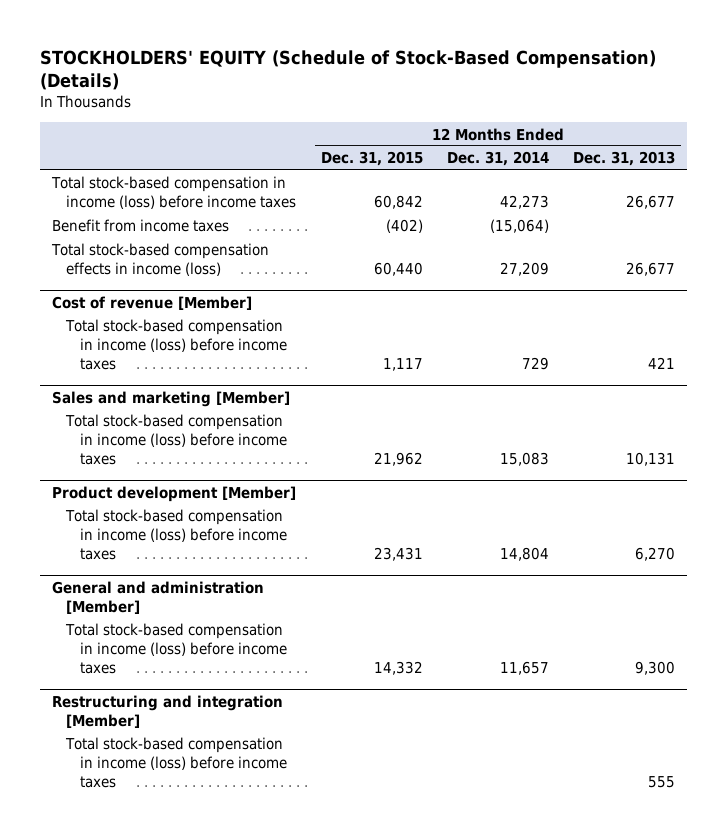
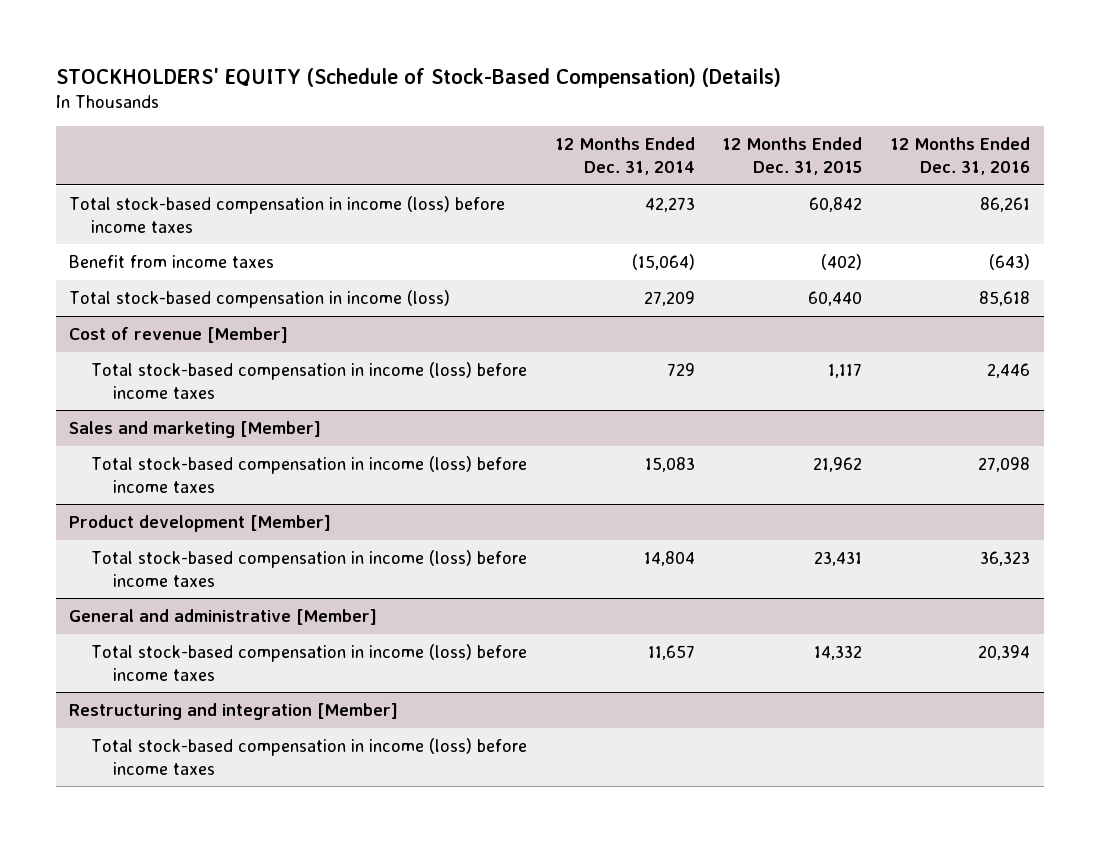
[572,151,675,167] Dec. 31, 2013 -> none
none -> [889,137,1030,176] 12 Months Ended Dec. 31, 2016
[51,243,270,277] Total stock-based compensation effects in income (loss) -> [69,289,451,308] Total stock-based compensation in income (loss)
[52,580,265,614] General and administration [Member] -> [69,608,378,625] General and administrative [Member]

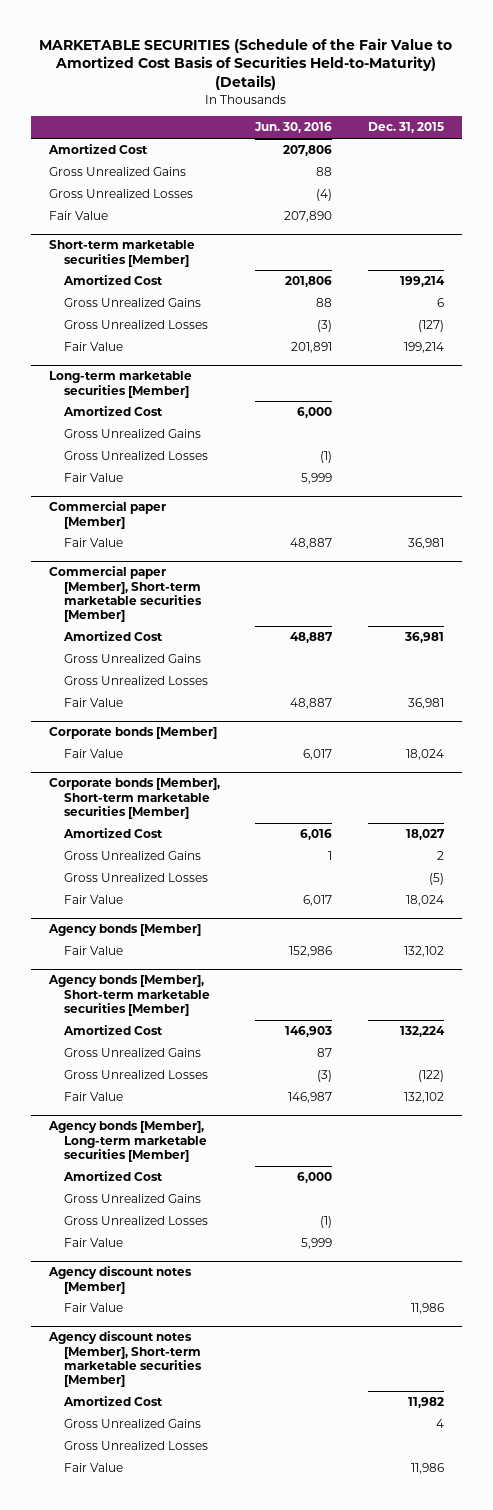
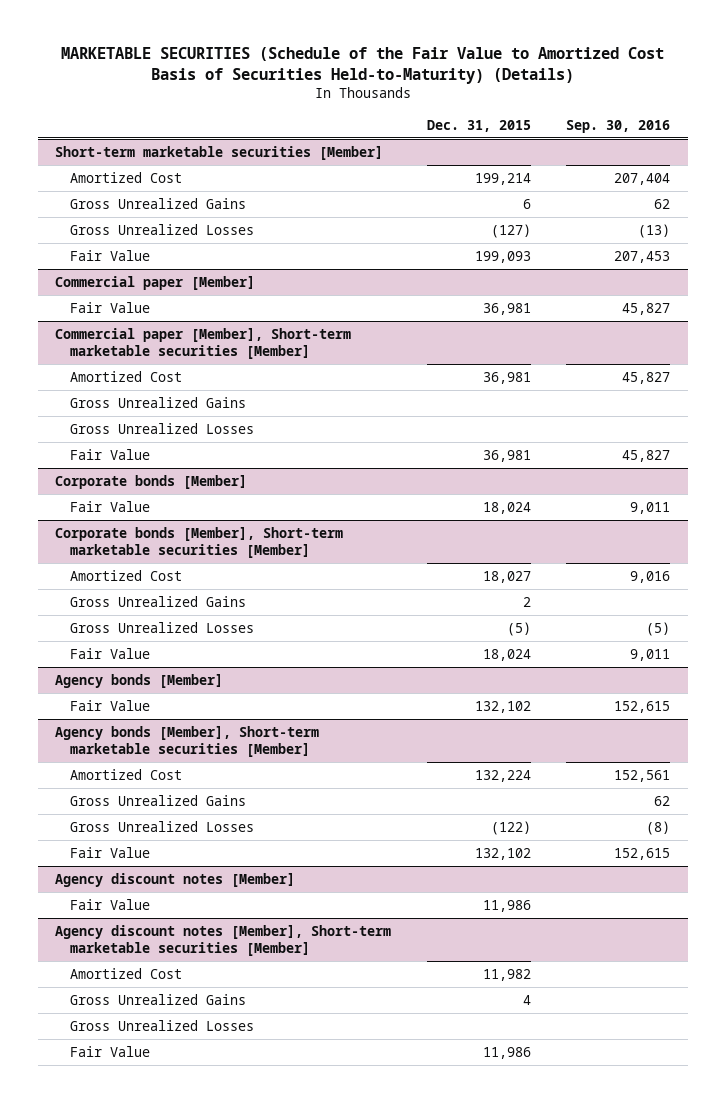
[254,122,333,134] Jun. 30, 2016 -> none
none -> [565,119,670,133] Sep. 30, 2016
[47,144,148,155] Amortized Cost -> none
[48,167,186,177] Gross Unrealized Gains -> none
[48,189,193,199] Gross Unrealized Losses -> none
[48,211,108,221] Fair Value -> none
[48,371,192,398] Long-term marketable securities [Member] -> none
[63,406,164,417] Amortized Cost -> none
[64,429,202,439] Gross Unrealized Gains -> none
[64,451,209,461] Gross Unrealized Losses -> none
[64,473,124,483] Fair Value -> none
[404,342,445,354] 199,214 -> [474,250,531,263] 199,093
[47,1121,208,1162] Agency bonds [Member], Long-term marketable securities [Member] -> none
[63,1171,164,1182] Amortized Cost -> none
[64,1194,202,1204] Gross Unrealized Gains -> none
[64,1216,209,1226] Gross Unrealized Losses -> none
[64,1238,124,1248] Fair Value -> none

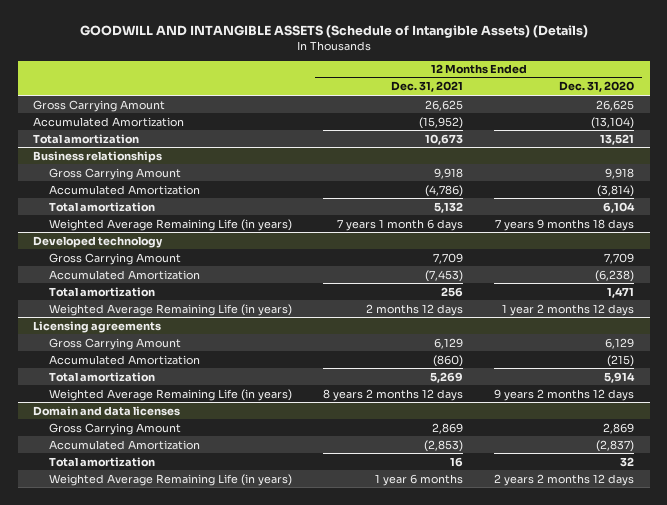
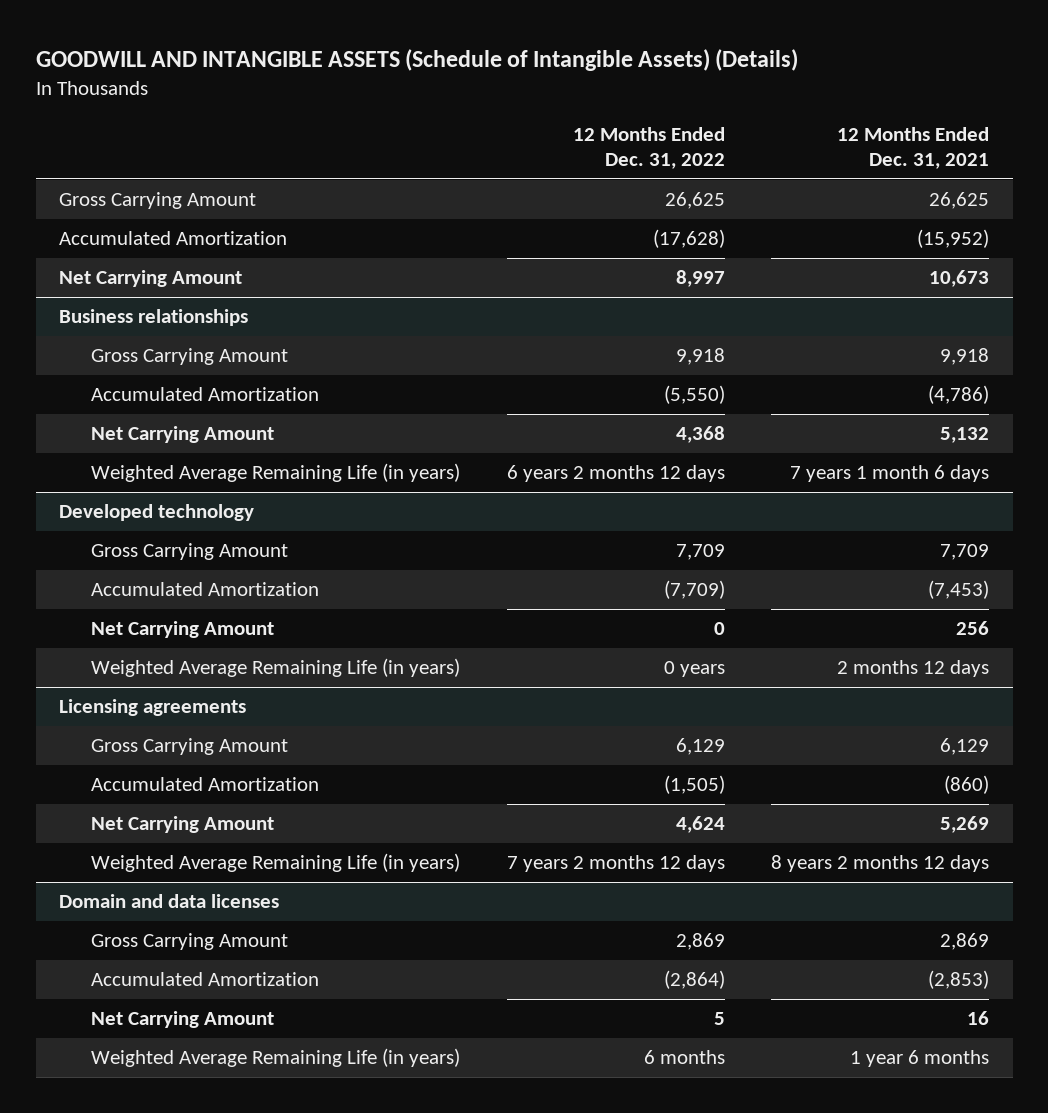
[559,81,635,93] Dec. 31, 2020 -> none
none -> [572,127,725,170] 12 Months Ended Dec. 31, 2022
[33,133,140,144] Total amortization -> [59,270,243,288] Net Carrying Amount
[49,201,156,212] Total amortization -> [90,426,274,444] Net Carrying Amount
[49,286,156,297] Total amortization -> [90,621,274,639] Net Carrying Amount
[49,371,156,382] Total amortization -> [90,816,274,834] Net Carrying Amount
[49,456,156,467] Total amortization -> [90,1011,274,1029] Net Carrying Amount

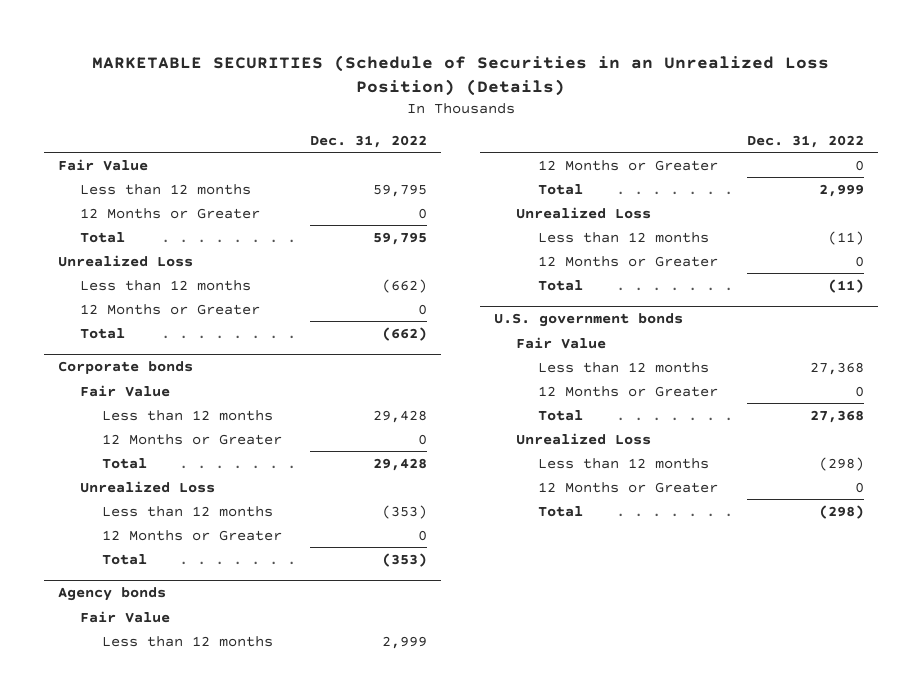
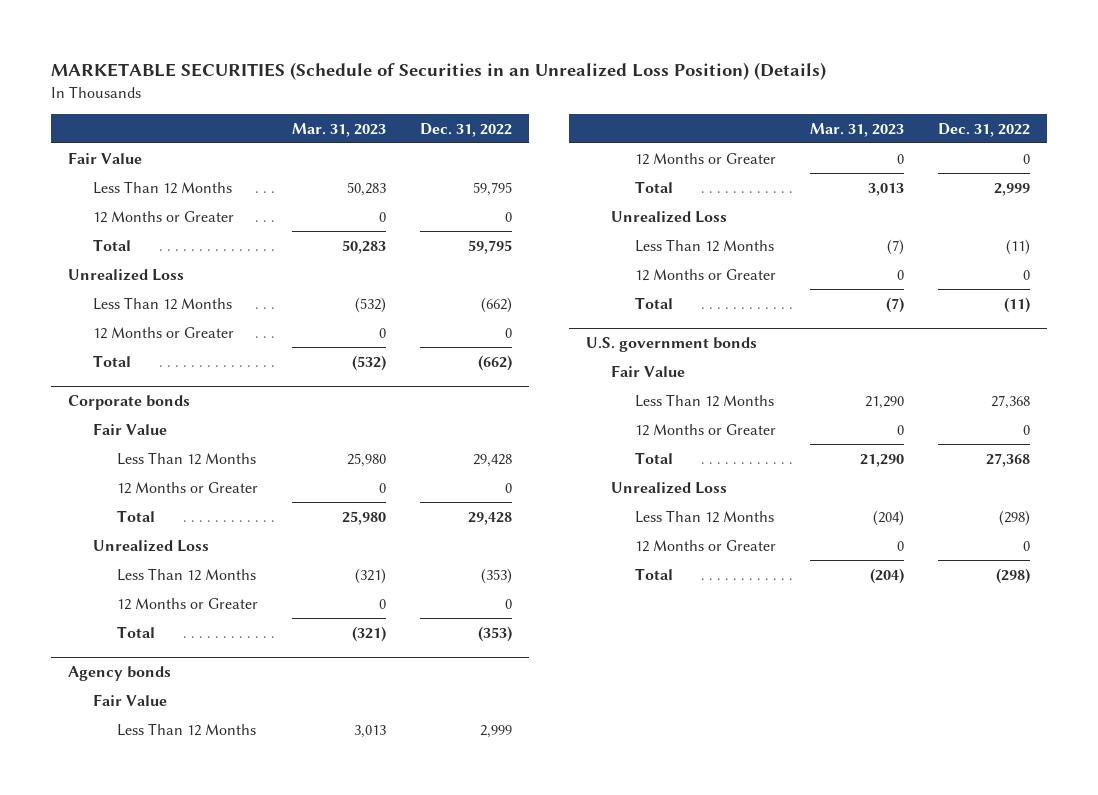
none -> [292,122,387,137] Mar. 31, 2023
[80,183,252,195] Less than 12 months -> [92,180,232,194] Less Than 12 Months
[80,279,252,291] Less than 12 months -> [92,296,232,310] Less Than 12 Months
[102,409,274,421] Less than 12 months -> [117,451,257,465] Less Than 12 Months
[102,505,274,517] Less than 12 months -> [117,567,257,581] Less Than 12 Months
[102,635,274,647] Less than 12 months -> [117,722,257,736] Less Than 12 Months
[538,231,710,243] Less than 12 months -> [635,238,775,252] Less Than 12 Months
[538,361,710,373] Less than 12 months -> [635,393,775,407] Less Than 12 Months
[538,457,710,469] Less than 12 months -> [635,509,775,523] Less Than 12 Months

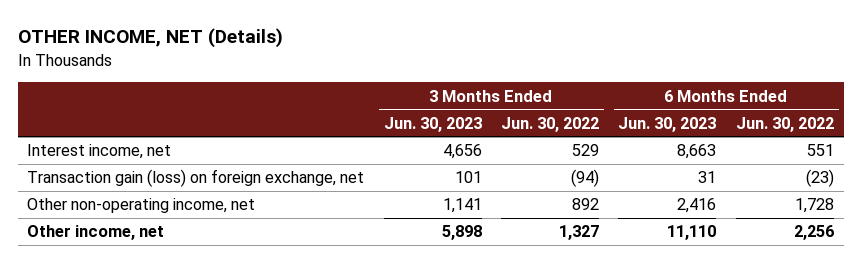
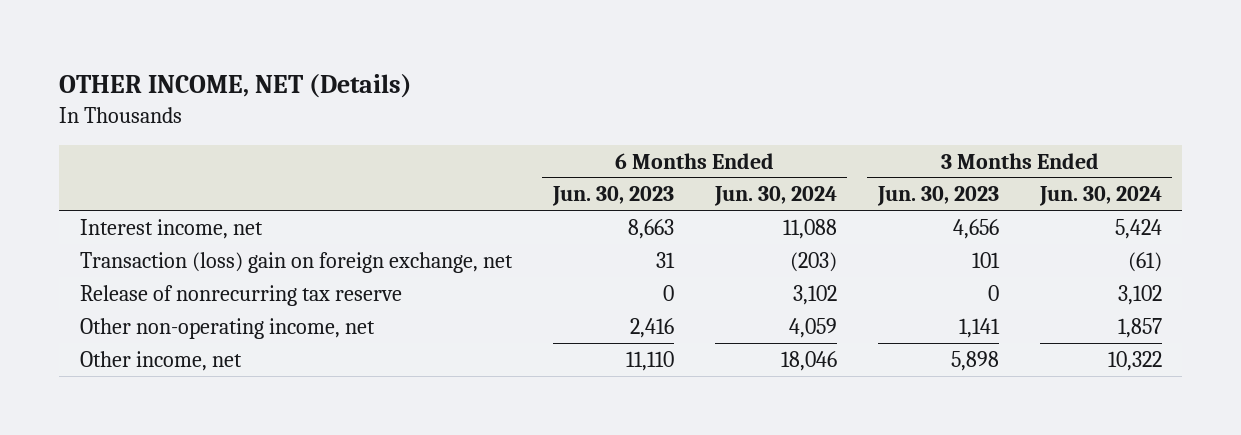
[501,116,600,132] Jun. 30, 2022 -> none
[735,116,834,132] Jun. 30, 2022 -> none
none -> [713,186,837,207] Jun. 30, 2024
none -> [1038,186,1162,207] Jun. 30, 2024
[27,169,365,188] Transaction gain (loss) on foreign exchange, net -> [79,251,513,273] Transaction (loss) gain on foreign exchange, net
none -> [79,284,402,306] Release of nonrecurring tax reserve

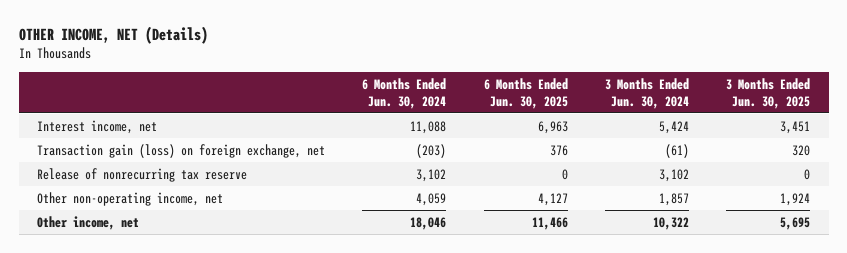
[551,186,674,207] Jun. 30, 2023 -> none
[876,186,999,207] Jun. 30, 2023 -> none
none -> [483,77,568,109] 6 Months Ended Jun. 30, 2025
none -> [726,77,811,109] 3 Months Ended Jun. 30, 2025
[79,251,513,273] Transaction (loss) gain on foreign exchange, net -> [37,143,326,158] Transaction gain (loss) on foreign exchange, net

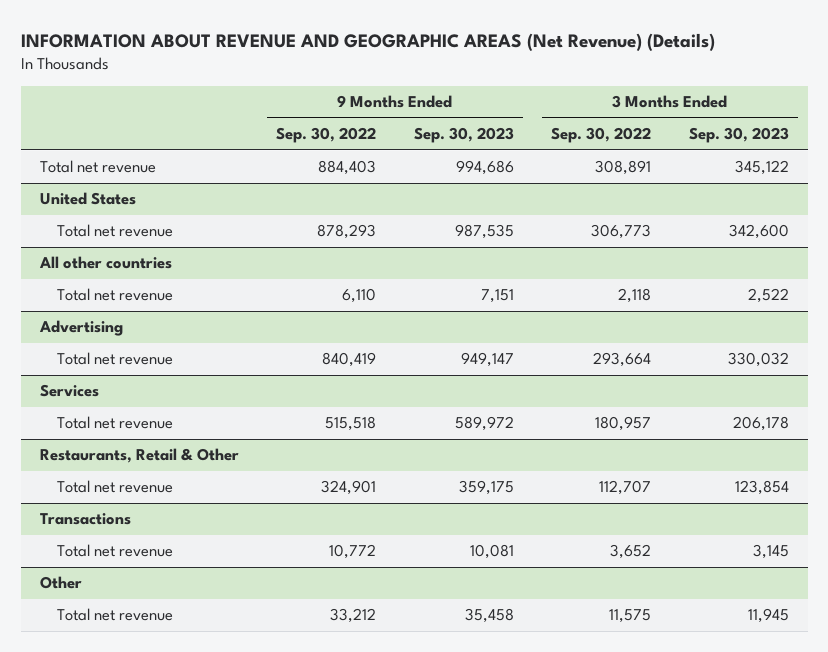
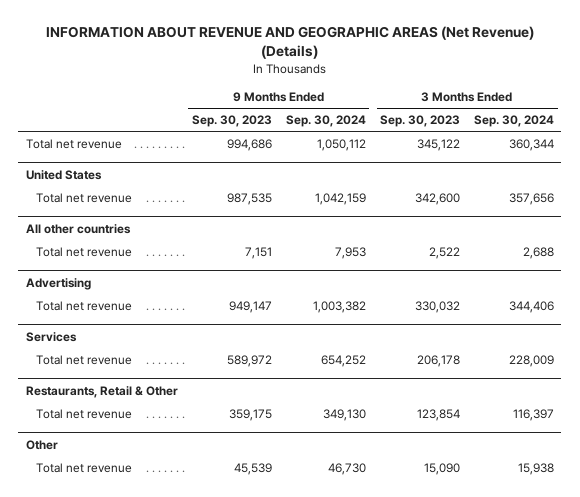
[276,127,377,144] Sep. 30, 2022 -> none
[551,127,652,144] Sep. 30, 2022 -> none
none -> [285,114,366,127] Sep. 30, 2024
none -> [474,114,555,127] Sep. 30, 2024
[39,513,131,526] Transactions -> none
[56,544,173,558] Total net revenue -> none
[464,608,514,624] 35,458 -> [233,462,272,475] 45,539
[747,608,789,624] 11,945 -> [424,462,461,475] 15,090

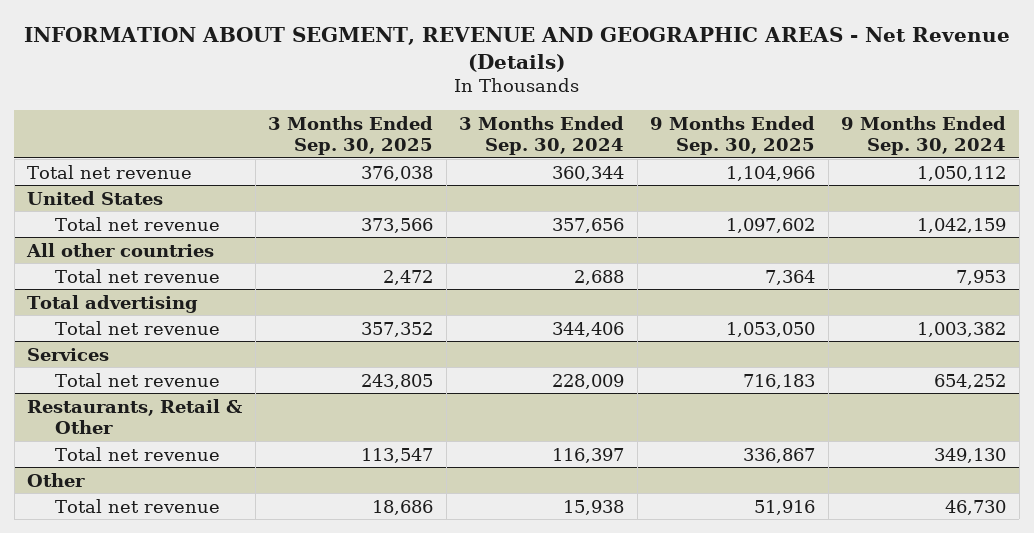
[45,26,534,60] INFORMATION ABOUT REVENUE AND GEOGRAPHIC AREAS (Net Revenue) (Details) -> [23,26,1010,72] INFORMATION ABOUT SEGMENT, REVENUE AND GEOGRAPHIC AREAS - Net Revenue (Details)
[191,114,272,127] Sep. 30, 2023 -> none
[380,114,461,127] Sep. 30, 2023 -> none
none -> [268,115,434,156] 3 Months Ended Sep. 30, 2025
none -> [650,115,816,156] 9 Months Ended Sep. 30, 2025
[25,277,91,290] Advertising -> [27,294,199,313] Total advertising

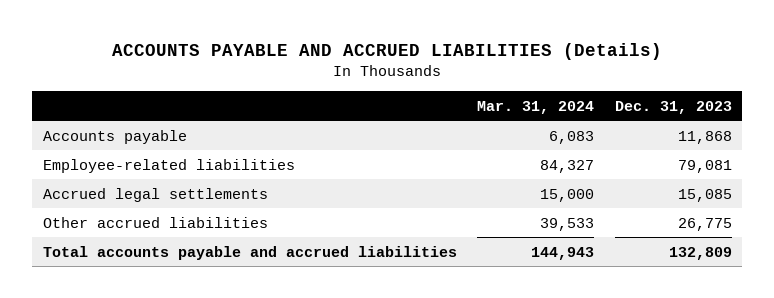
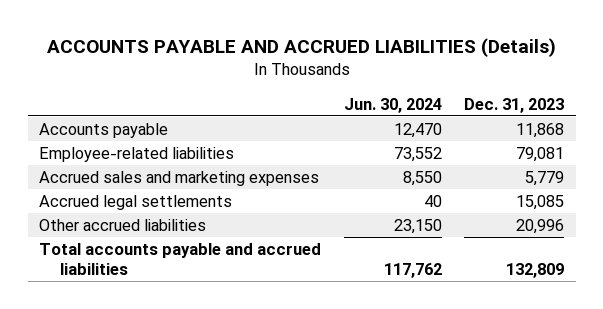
[477,100,595,114] Mar. 31, 2024 -> none
none -> [343,97,442,113] Jun. 30, 2024
none -> [38,171,319,187] Accrued sales and marketing expenses
[677,217,732,231] 26,775 -> [516,219,565,235] 20,996

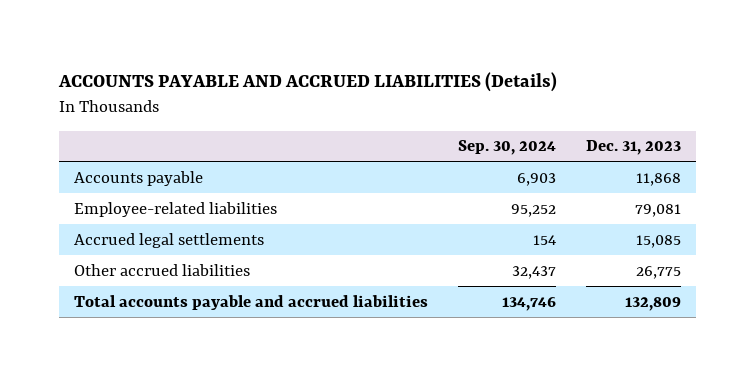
[343,97,442,113] Jun. 30, 2024 -> none
none -> [457,140,556,156] Sep. 30, 2024
[38,171,319,187] Accrued sales and marketing expenses -> none
[516,219,565,235] 20,996 -> [635,265,681,279] 26,775

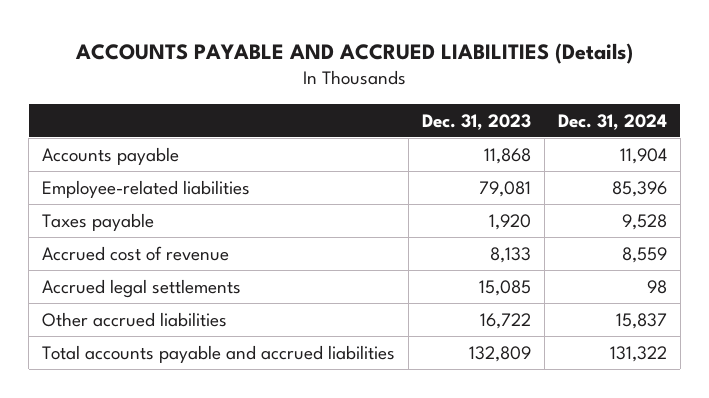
[457,140,556,156] Sep. 30, 2024 -> none
none -> [557,113,667,130] Dec. 31, 2024
none -> [42,212,155,231] Taxes payable
none -> [42,245,230,261] Accrued cost of revenue
[635,265,681,279] 26,775 -> [480,312,532,329] 16,722

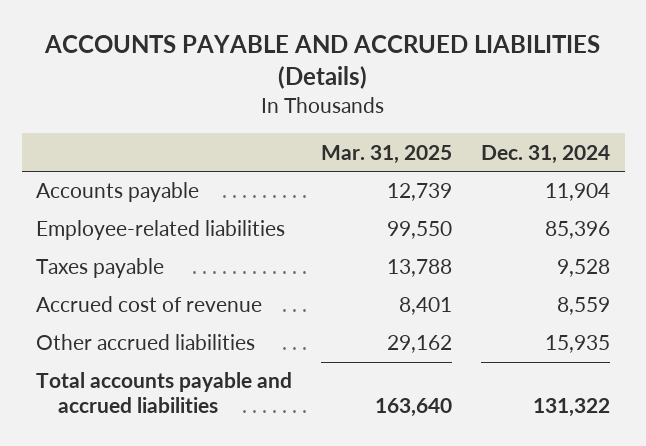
[422,113,532,130] Dec. 31, 2023 -> none
none -> [321,144,453,164] Mar. 31, 2025
[42,278,242,298] Accrued legal settlements -> none
[615,312,667,329] 15,837 -> [545,335,611,354] 15,935

